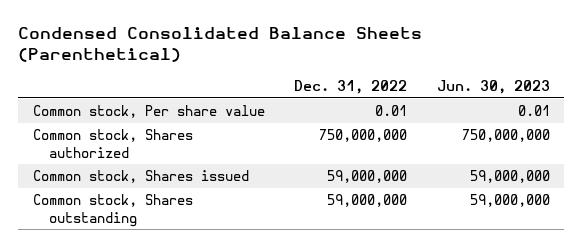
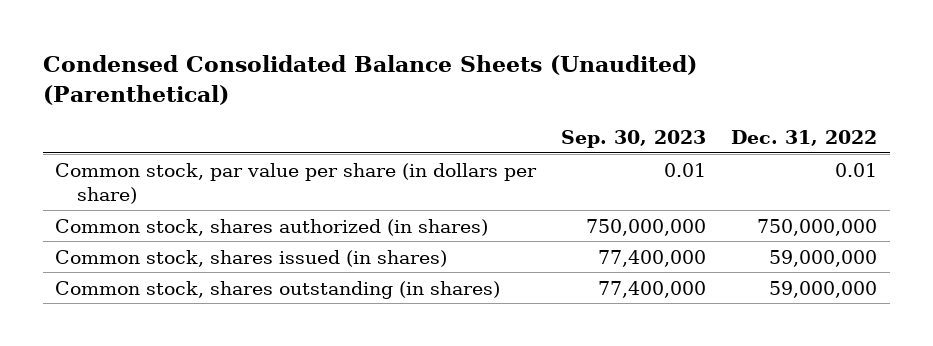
[17,27,422,63] Condensed Consolidated Balance Sheets (Parenthetical) -> [42,55,697,106] Condensed Consolidated Balance Sheets (Unaudited) (Parenthetical)
[436,80,550,95] Jun. 30, 2023 -> none
none -> [561,129,707,148] Sep. 30, 2023
[32,105,265,119] Common stock, Per share value -> [55,162,538,205] Common stock, par value per share (in dollars per share)
[32,129,193,158] Common stock, Shares authorized -> [55,218,489,236] Common stock, shares authorized (in shares)
[32,170,249,184] Common stock, Shares issued -> [55,249,448,267] Common stock, shares issued (in shares)
[32,194,193,227] Common stock, Shares outstanding -> [55,280,501,299] Common stock, shares outstanding (in shares)

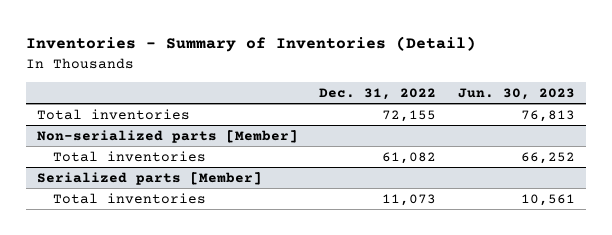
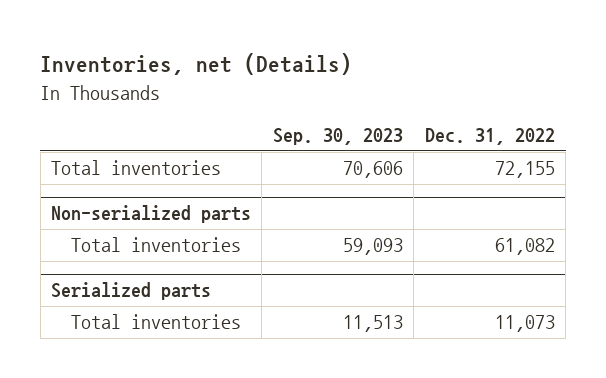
[25,36,476,53] Inventories - Summary of Inventories (Detail) -> [40,53,353,76] Inventories, net (Details)
[458,87,576,100] Jun. 30, 2023 -> none
none -> [272,128,403,146] Sep. 30, 2023
[36,129,298,143] Non-serialized parts [Member] -> [51,205,252,224] Non-serialized parts
[36,171,262,185] Serialized parts [Member] -> [51,282,212,301] Serialized parts

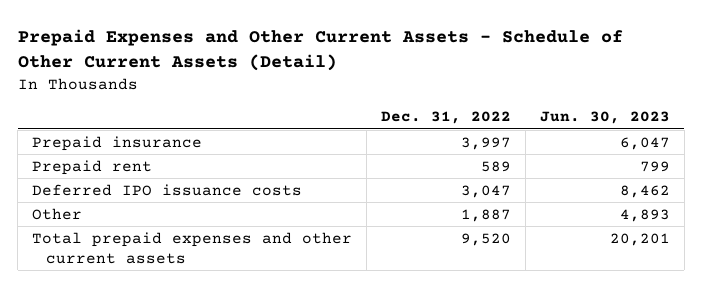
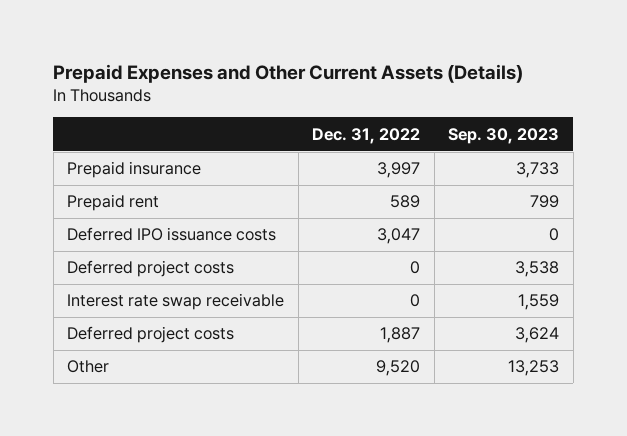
[17,29,623,72] Prepaid Expenses and Other Current Assets - Schedule of Other Current Assets (Detail) -> [53,63,524,83] Prepaid Expenses and Other Current Assets (Details)
[539,111,670,125] Jun. 30, 2023 -> none
none -> [448,127,560,144] Sep. 30, 2023
[32,231,353,264] Total prepaid expenses and other current assets -> none
none -> [67,260,235,278] Deferred project costs
none -> [67,293,285,311] Interest rate swap receivable
none -> [67,326,235,344] Deferred project costs
[460,208,511,222] 1,887 -> [376,360,421,377] 9,520

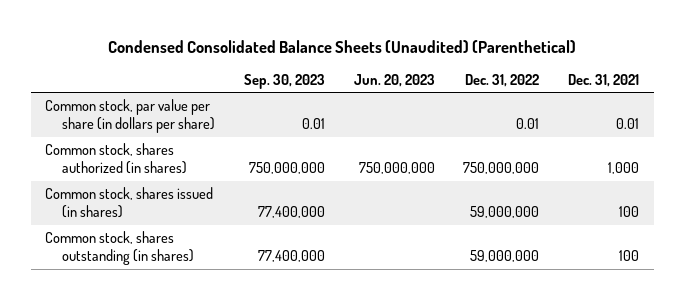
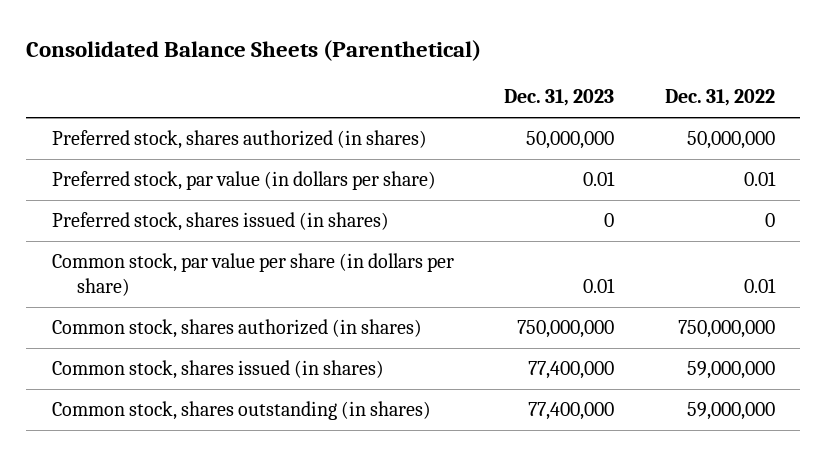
[108,40,577,54] Condensed Consolidated Balance Sheets (Unaudited) (Parenthetical) -> [26,39,482,61] Consolidated Balance Sheets (Parenthetical)
[243,74,325,90] Sep. 30, 2023 -> none
[353,74,435,88] Jun. 20, 2023 -> none
[568,74,640,88] Dec. 31, 2021 -> none
none -> [504,89,615,107] Dec. 31, 2023
none -> [51,130,427,150] Preferred stock, shares authorized (in shares)
none -> [51,171,436,191] Preferred stock, par value (in dollars per share)
none -> [51,212,389,232] Preferred stock, shares issued (in shares)

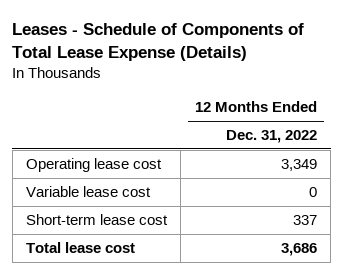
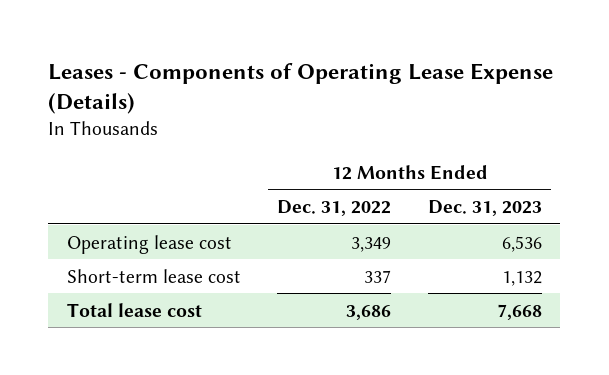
[12,23,305,62] Leases - Schedule of Components of Total Lease Expense (Details) -> [48,62,554,115] Leases - Components of Operating Lease Expense (Details)
none -> [427,200,542,217] Dec. 31, 2023
[26,186,152,198] Variable lease cost -> none

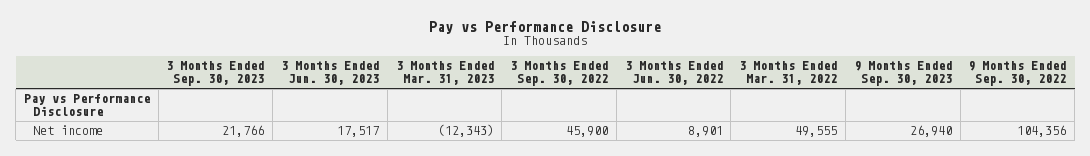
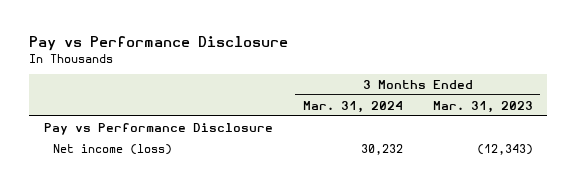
[166,61,265,87] 3 Months Ended Sep. 30, 2023 -> none
[280,61,379,86] 3 Months Ended Jun. 30, 2023 -> none
[510,61,609,87] 3 Months Ended Sep. 30, 2022 -> none
[624,61,723,86] 3 Months Ended Jun. 30, 2022 -> none
[739,61,838,86] 3 Months Ended Mar. 31, 2022 -> none
[853,61,952,87] 9 Months Ended Sep. 30, 2023 -> none
[968,61,1067,87] 9 Months Ended Sep. 30, 2022 -> none
none -> [302,100,403,113] Mar. 31, 2024
[33,125,104,136] Net income -> [52,143,172,155] Net income (loss)

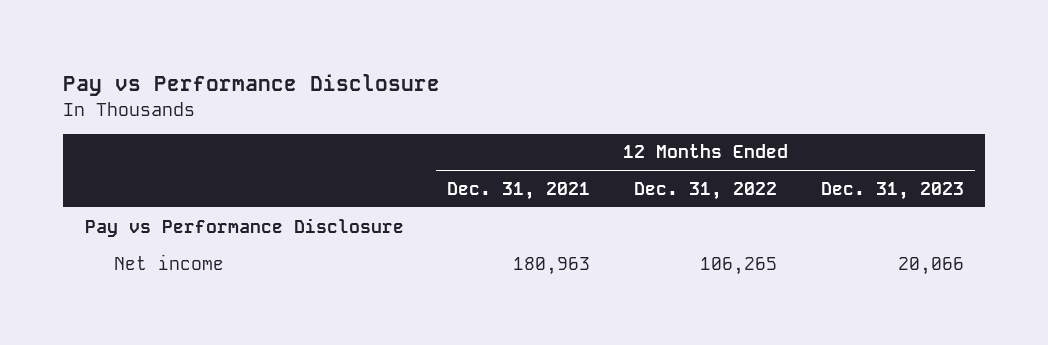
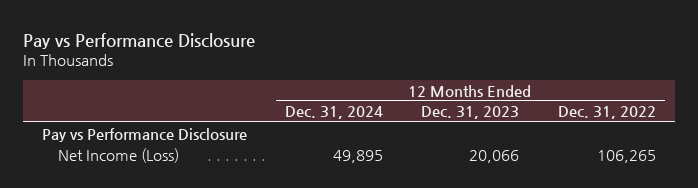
[447,181,591,200] Dec. 31, 2021 -> none
none -> [285,106,384,120] Dec. 31, 2024
[113,253,224,270] Net income -> [58,147,180,163] Net Income (Loss)

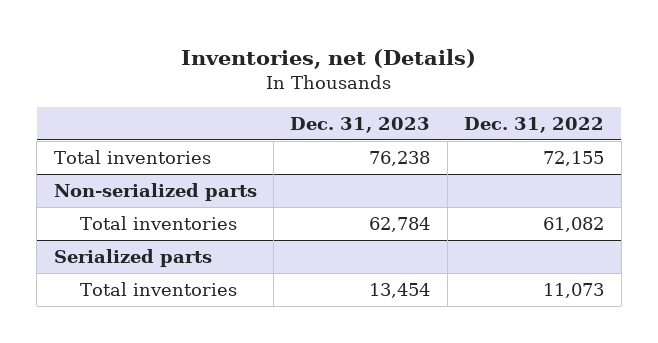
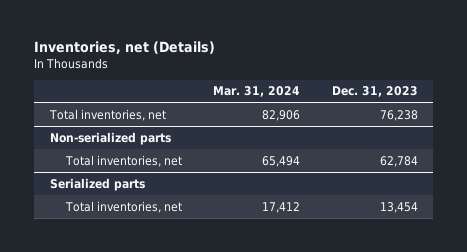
[464,117,605,134] Dec. 31, 2022 -> none
none -> [213,86,301,98] Mar. 31, 2024
[53,149,211,164] Total inventories -> [48,108,166,121] Total inventories, net
[80,215,238,230] Total inventories -> [64,154,182,167] Total inventories, net
[80,281,238,296] Total inventories -> [64,200,182,213] Total inventories, net

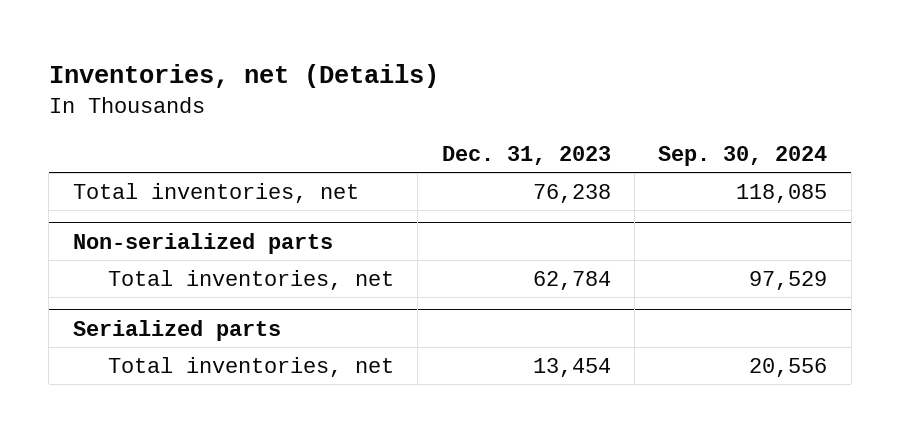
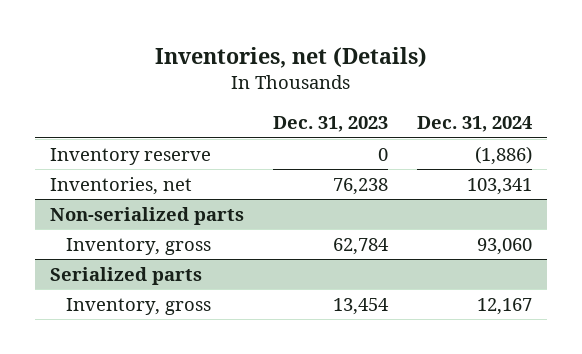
[658,146,828,167] Sep. 30, 2024 -> none
none -> [417,116,533,133] Dec. 31, 2024
none -> [49,147,211,165] Inventory reserve
[72,182,359,203] Total inventories, net -> [49,176,192,195] Inventories, net
[107,269,394,290] Total inventories, net -> [66,237,212,255] Inventory, gross
[107,356,394,377] Total inventories, net -> [66,297,212,315] Inventory, gross

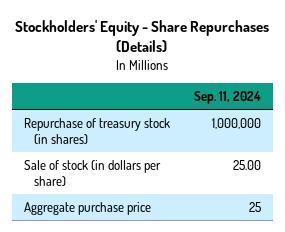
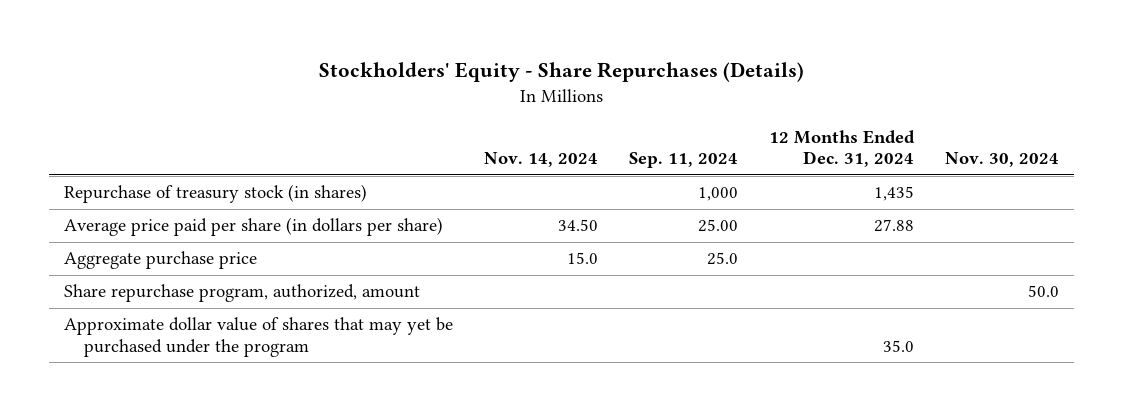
none -> [484,152,599,168] Nov. 14, 2024
none -> [768,129,915,168] 12 Months Ended Dec. 31, 2024
none -> [944,152,1059,168] Nov. 30, 2024
[211,117,261,129] 1,000,000 -> [698,187,739,202] 1,000
[23,159,161,186] Sale of stock (in dollars per share) -> [64,217,444,237] Average price paid per share (in dollars per share)
[248,201,261,212] 25 -> [707,252,739,266] 25.0
none -> [64,284,421,303] Share repurchase program, authorized, amount
none -> [64,317,454,357] Approximate dollar value of shares that may yet be purchased under the program

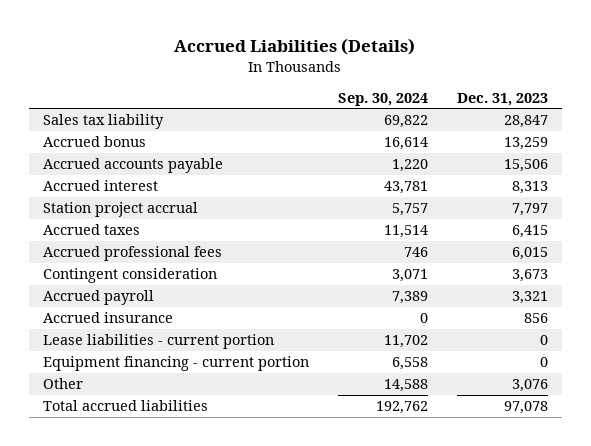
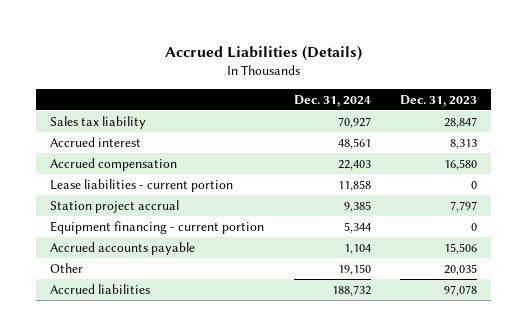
[337,92,428,106] Sep. 30, 2024 -> none
none -> [293,94,371,107] Dec. 31, 2024
[43,136,147,148] Accrued bonus -> none
[43,224,141,236] Accrued taxes -> none
[43,246,223,262] Accrued professional fees -> none
[43,268,218,284] Contingent consideration -> none
[43,290,155,306] Accrued payroll -> none
[43,312,174,324] Accrued insurance -> none
none -> [50,157,178,171] Accrued compensation
[43,202,199,218] Station project accrual -> [50,199,180,213] Station project accrual
[43,158,224,174] Accrued accounts payable -> [50,241,196,255] Accrued accounts payable
[511,379,548,393] 3,076 -> [443,263,477,275] 20,035
[43,400,209,412] Total accrued liabilities -> [50,283,151,294] Accrued liabilities

